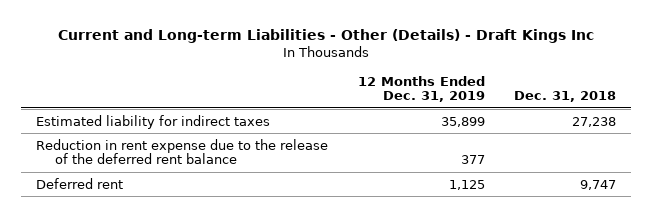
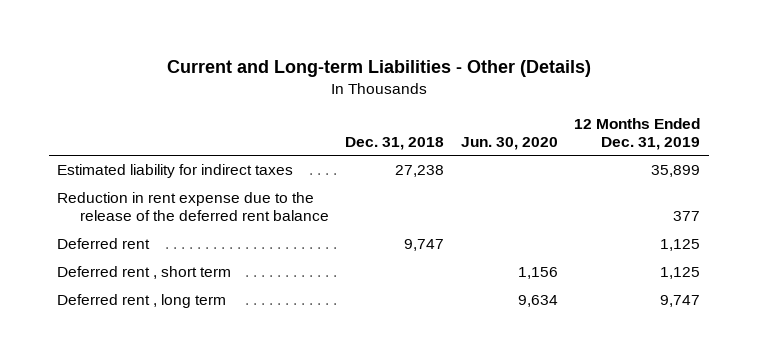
[58,29,595,44] Current and Long-term Liabilities - Other (Details) - Draft Kings Inc -> [166,60,591,78] Current and Long-term Liabilities - Other (Details)
none -> [460,136,558,150] Jun. 30, 2020
none -> [57,266,232,280] Deferred rent , short term
none -> [57,294,227,309] Deferred rent , long term

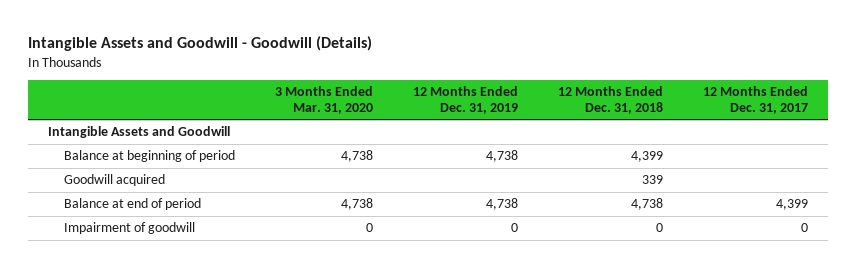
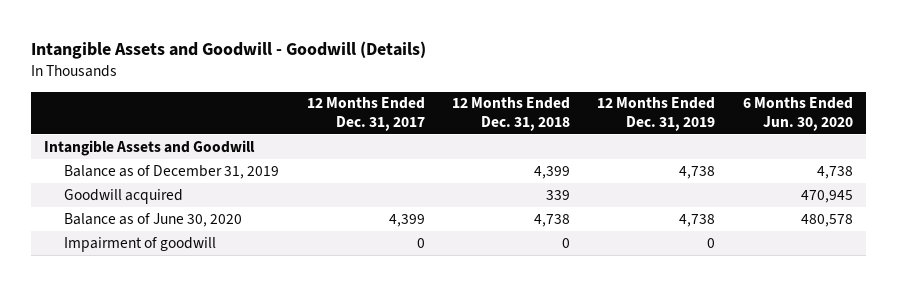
[274,86,373,114] 3 Months Ended Mar. 31, 2020 -> none
none -> [742,97,853,132] 6 Months Ended Jun. 30, 2020
[63,150,235,163] Balance at beginning of period -> [64,164,280,179] Balance as of December 31, 2019
[63,198,201,211] Balance at end of period -> [64,212,243,227] Balance as of June 30, 2020

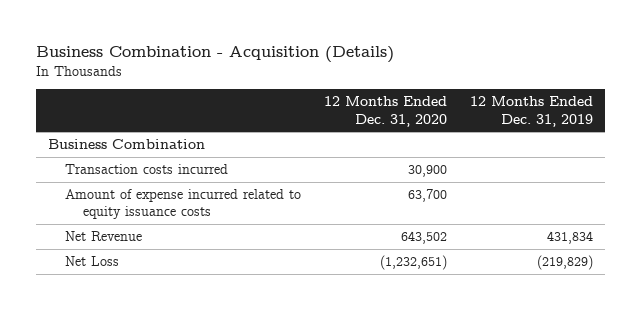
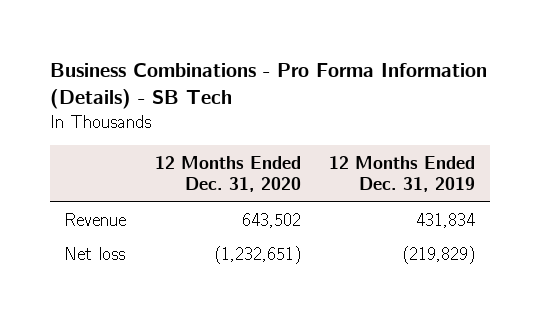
[35,46,394,64] Business Combination - Acquisition (Details) -> [49,63,487,110] Business Combinations - Pro Forma Information (Details) - SB Tech
[47,138,205,149] Business Combination -> none
[65,163,229,174] Transaction costs incurred -> none
[65,188,302,220] Amount of expense incurred related to equity issuance costs -> none
[65,230,143,241] Net Revenue -> [64,213,127,227] Revenue
[65,255,120,266] Net Loss -> [64,247,126,261] Net loss

